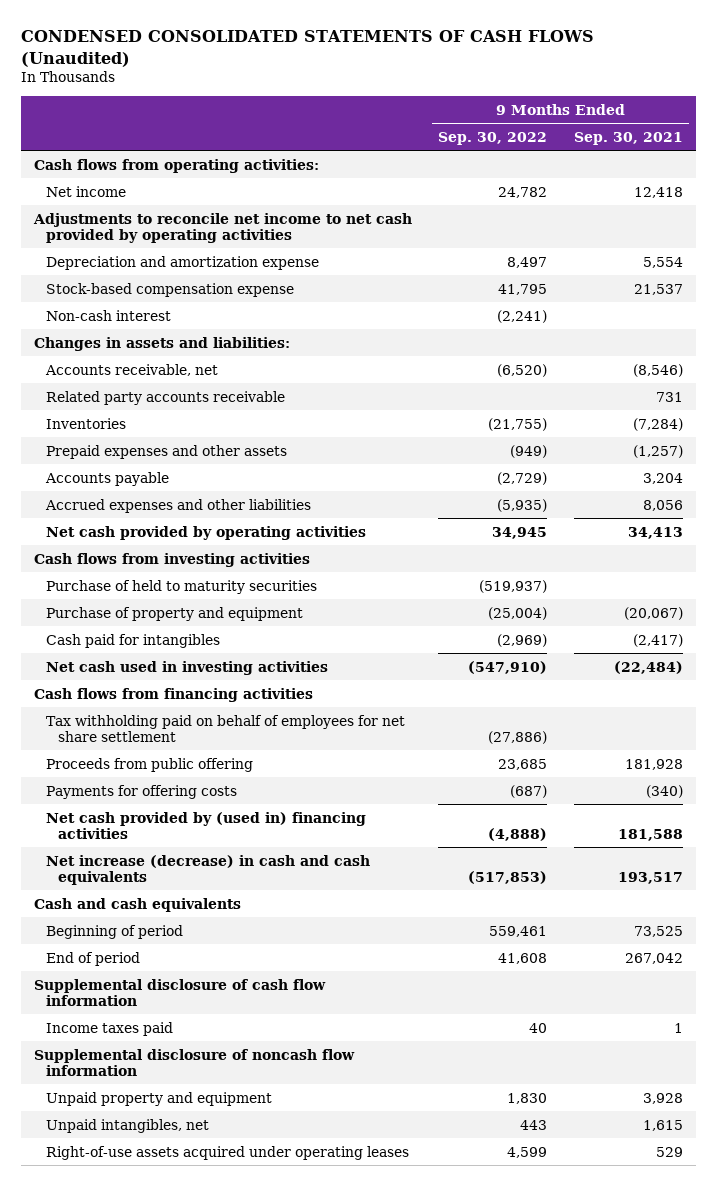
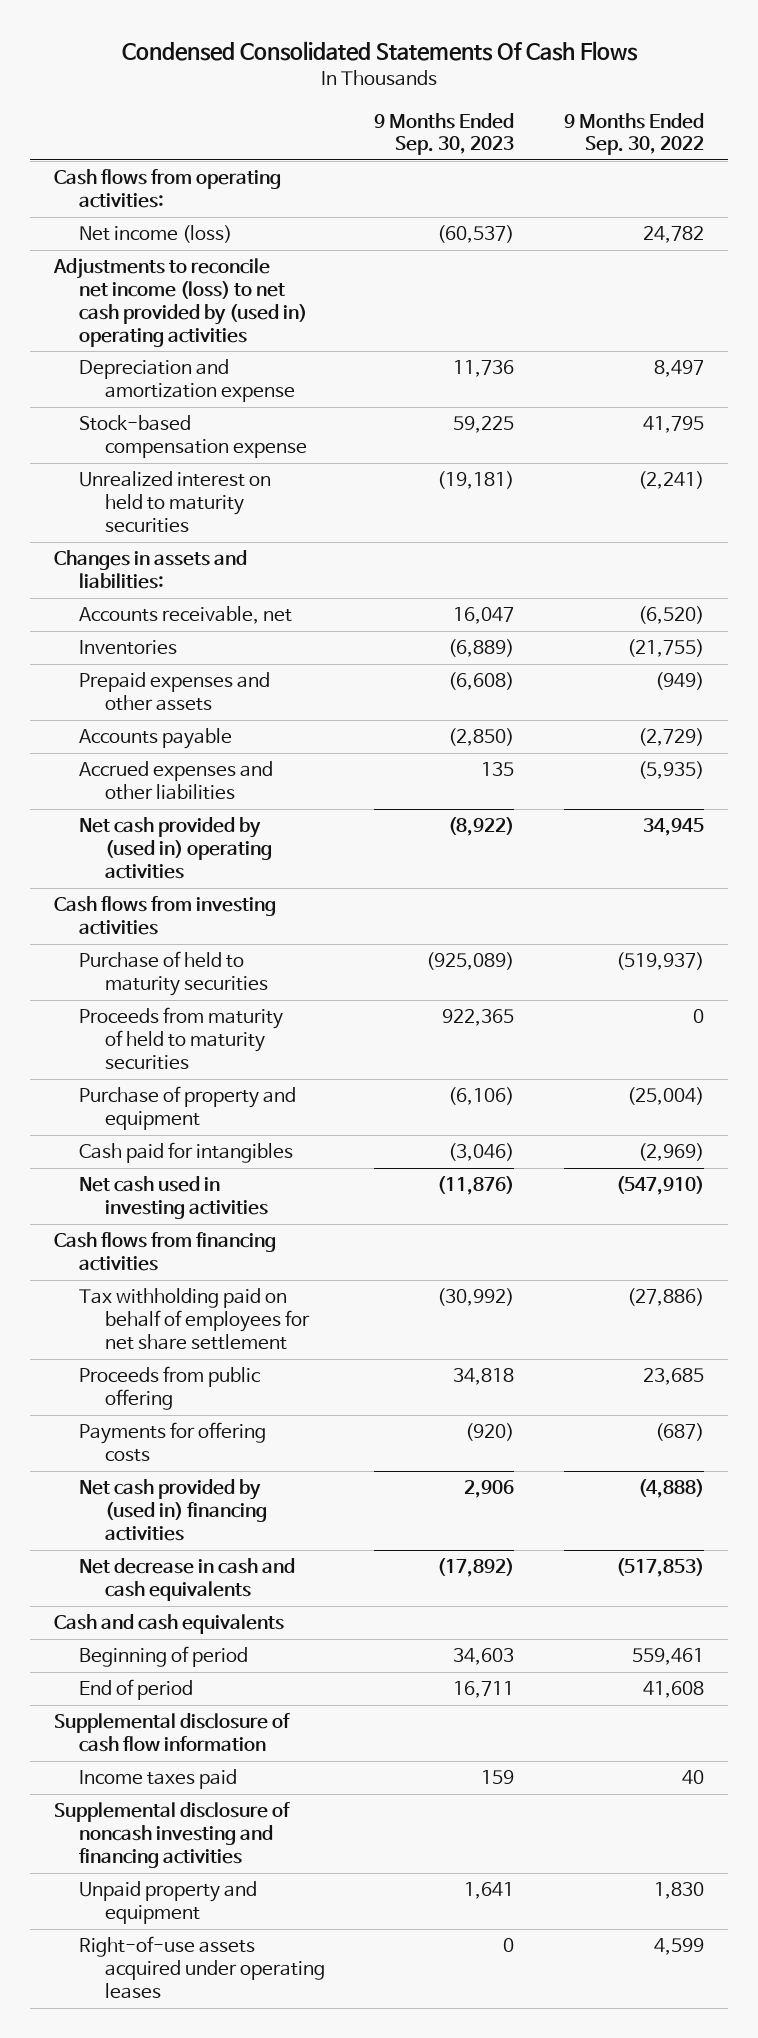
[20,30,594,67] CONDENSED CONSOLIDATED STATEMENTS OF CASH FLOWS (Unaudited) -> [122,41,639,62] Condensed Consolidated Statements Of Cash Flows
[573,131,683,145] Sep. 30, 2021 -> none
none -> [374,112,515,156] 9 Months Ended Sep. 30, 2023
[46,185,127,197] Net income -> [79,225,233,244] Net income (loss)
[32,212,412,243] Adjustments to reconcile net income to net cash provided by operating activities -> [53,258,308,347] Adjustments to reconcile net income (loss) to net cash provided by (used in) operating activities
[46,309,172,321] Non-cash interest -> [79,471,272,534] Unrealized interest on held to maturity securities
[46,390,286,405] Related party accounts receivable -> none
[46,525,367,540] Net cash provided by operating activities -> [79,817,272,880] Net cash provided by (used in) operating activities
none -> [79,1007,284,1071] Proceeds from maturity of held to maturity securities
[46,854,371,885] Net increase (decrease) in cash and cash equivalents -> [79,1558,296,1602] Net decrease in cash and cash equivalents
[33,1048,355,1076] Supplemental disclosure of noncash flow information -> [54,1802,291,1869] Supplemental disclosure of noncash investing and financing activities
[46,1118,210,1133] Unpaid intangibles, net -> none

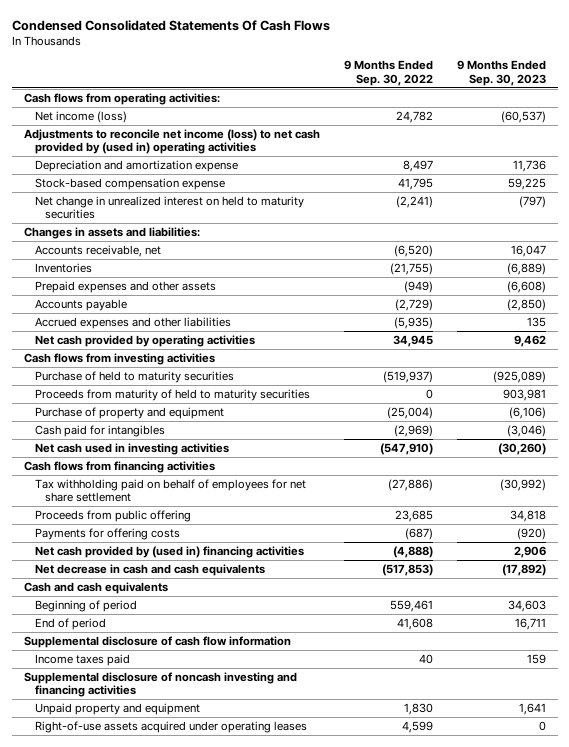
[79,471,272,534] Unrealized interest on held to maturity securities -> [34,196,304,220] Net change in unrealized interest on held to maturity securities
[437,471,515,490] (19,181) -> [518,196,546,209] (797)
[79,817,272,880] Net cash provided by (used in) operating activities -> [34,335,255,348] Net cash provided by operating activities
[448,817,515,837] (8,922) -> [513,335,546,348] 9,462
[442,1009,515,1027] 922,365 -> [502,389,546,402] 903,981
[437,1176,515,1196] (11,876) -> [497,443,546,456] (30,260)

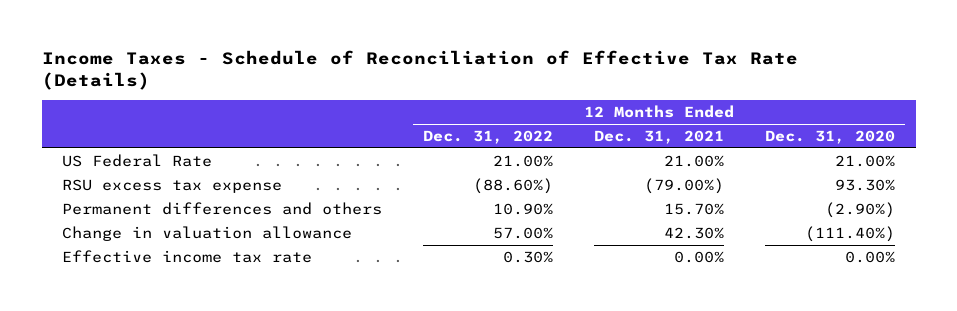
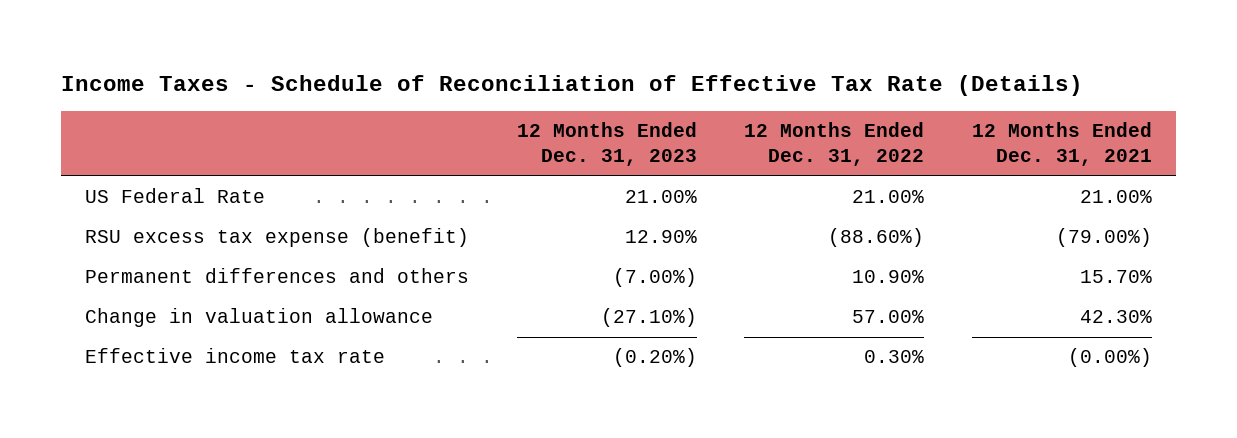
[765,130,896,145] Dec. 31, 2020 -> none
none -> [516,122,697,167] 12 Months Ended Dec. 31, 2023
[62,178,283,193] RSU excess tax expense -> [84,228,469,248] RSU excess tax expense (benefit)
[674,250,725,263] 0.00% -> [1068,348,1153,368] (0.00%)

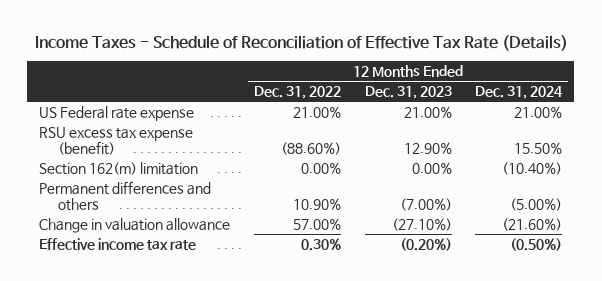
[972,122,1153,167] 12 Months Ended Dec. 31, 2021 -> none
none -> [475,86,564,100] Dec. 31, 2024
[84,188,265,204] US Federal Rate -> [39,105,195,121] US Federal rate expense
none -> [39,161,199,175] Section 162(m) limitation

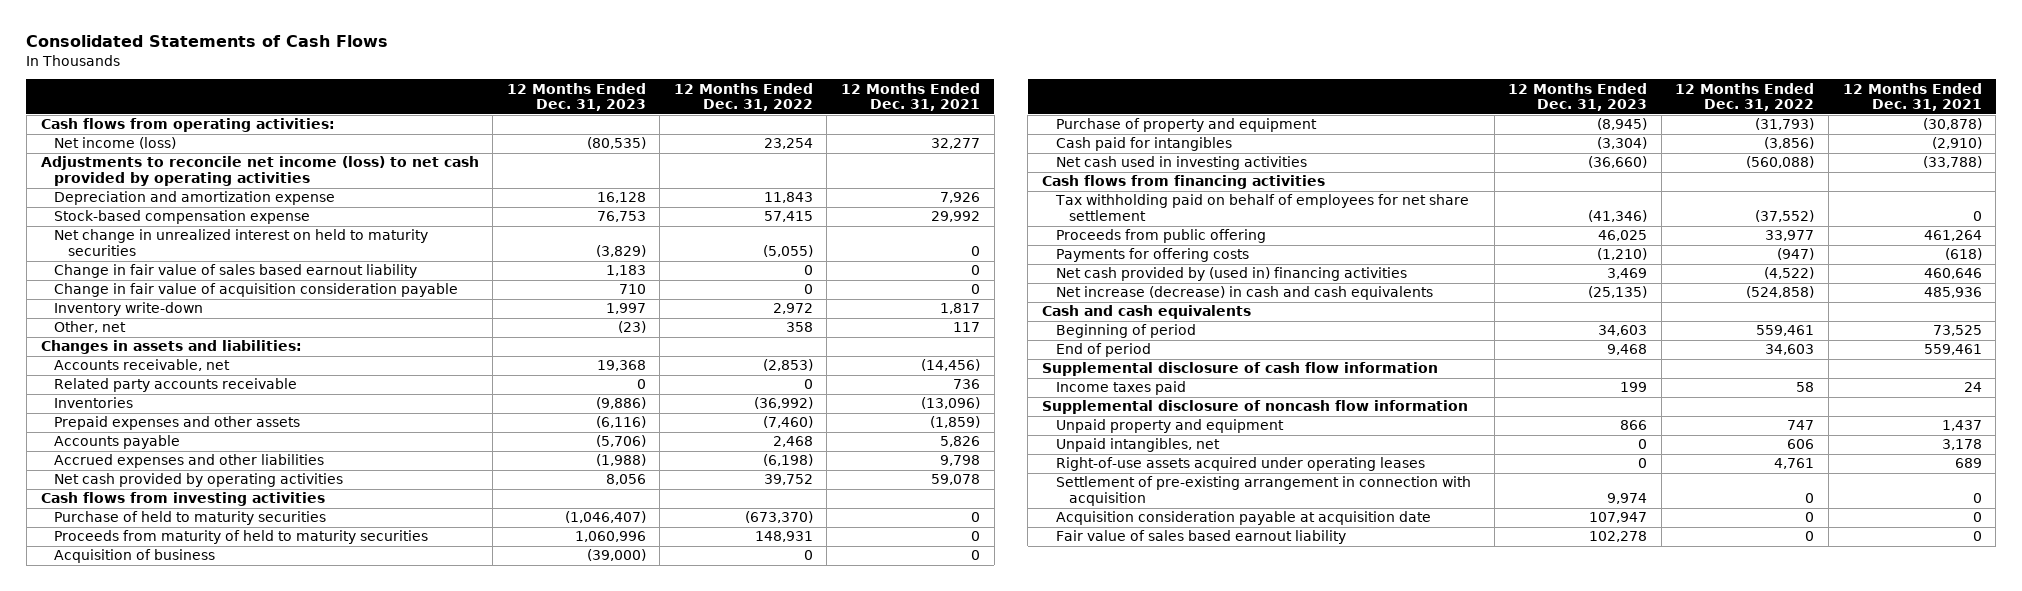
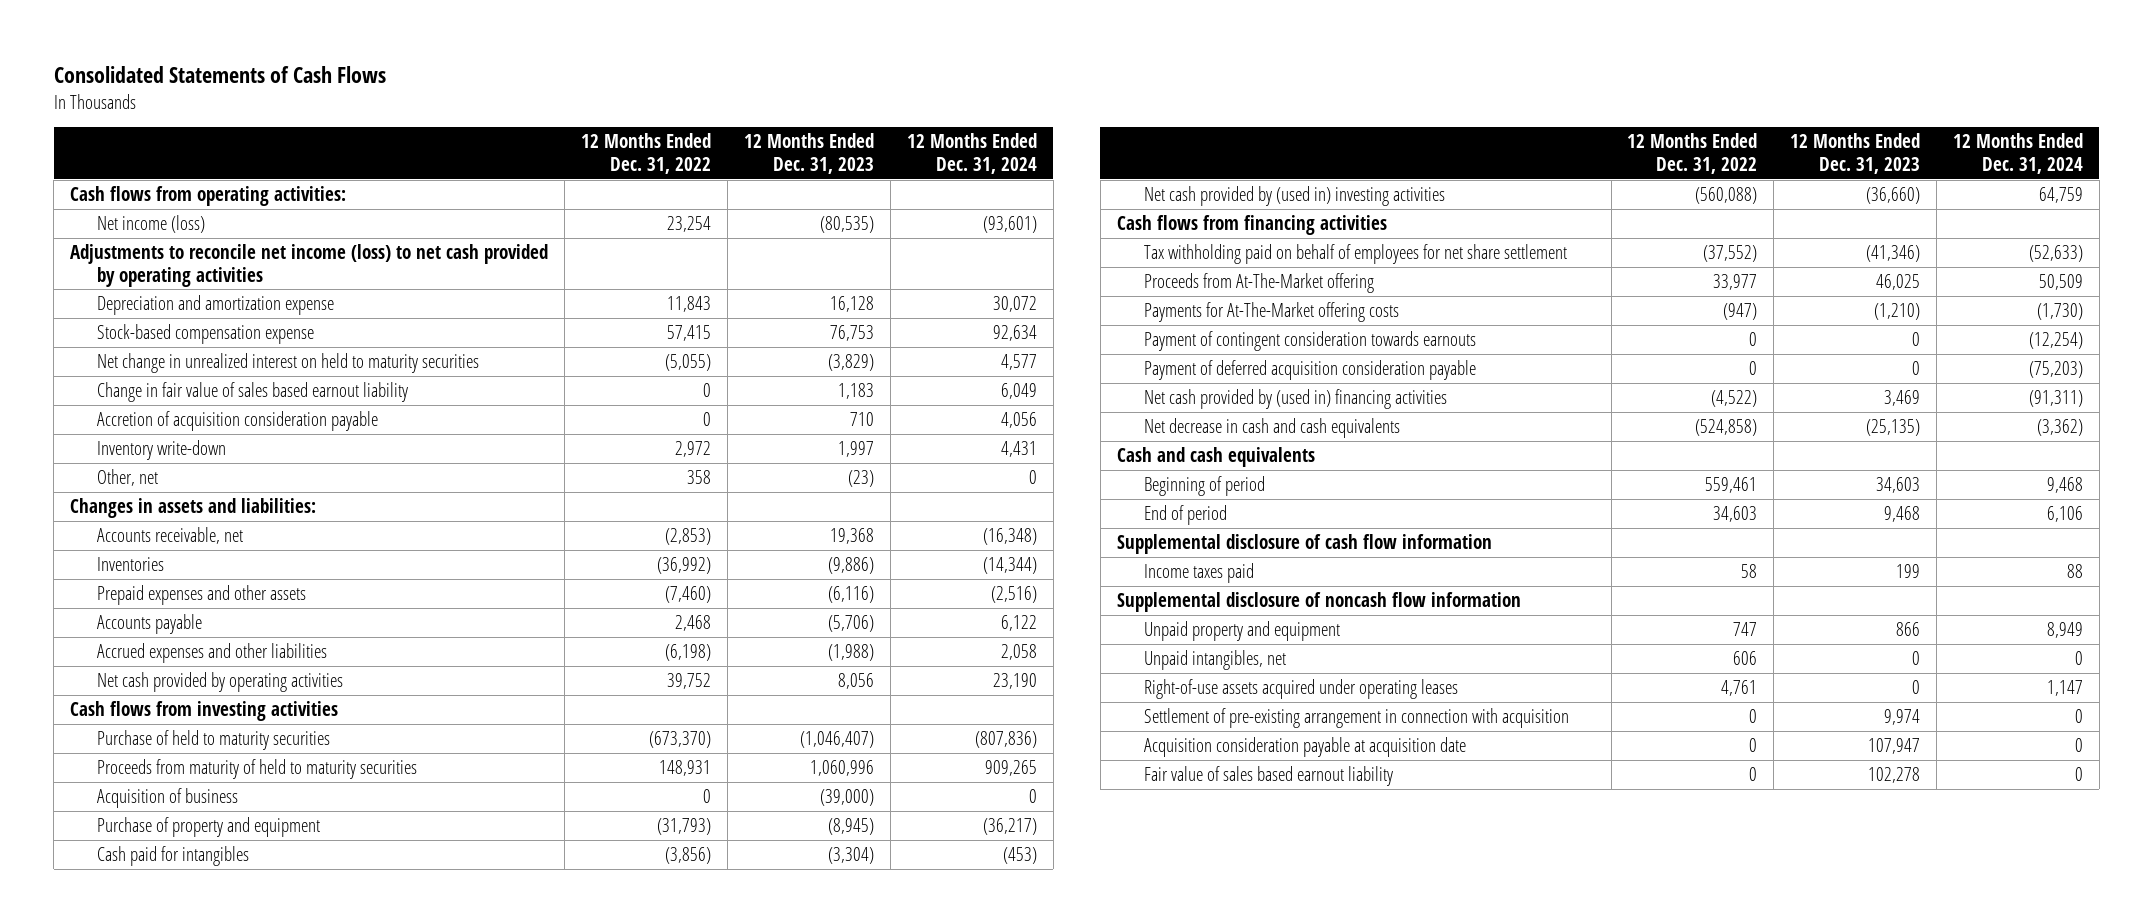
[841,82,981,112] 12 Months Ended Dec. 31, 2021 -> none
none -> [906,133,1037,175] 12 Months Ended Dec. 31, 2024
[54,283,459,298] Change in fair value of acquisition consideration payable -> [97,410,379,431] Accretion of acquisition consideration payable
[54,378,298,393] Related party accounts receivable -> none
[1055,156,1307,171] Net cash used in investing activities -> [1143,185,1445,206] Net cash provided by (used in) investing activities
[1055,229,1266,244] Proceeds from public offering -> [1143,272,1374,293] Proceeds from At-The-Market offering
[1055,248,1249,263] Payments for offering costs -> [1143,301,1399,322] Payments for At-The-Market offering costs
none -> [1143,330,1476,351] Payment of contingent consideration towards earnouts
none -> [1143,359,1476,380] Payment of deferred acquisition consideration payable
[1055,286,1433,301] Net increase (decrease) in cash and cash equivalents -> [1143,417,1400,438] Net decrease in cash and cash equivalents

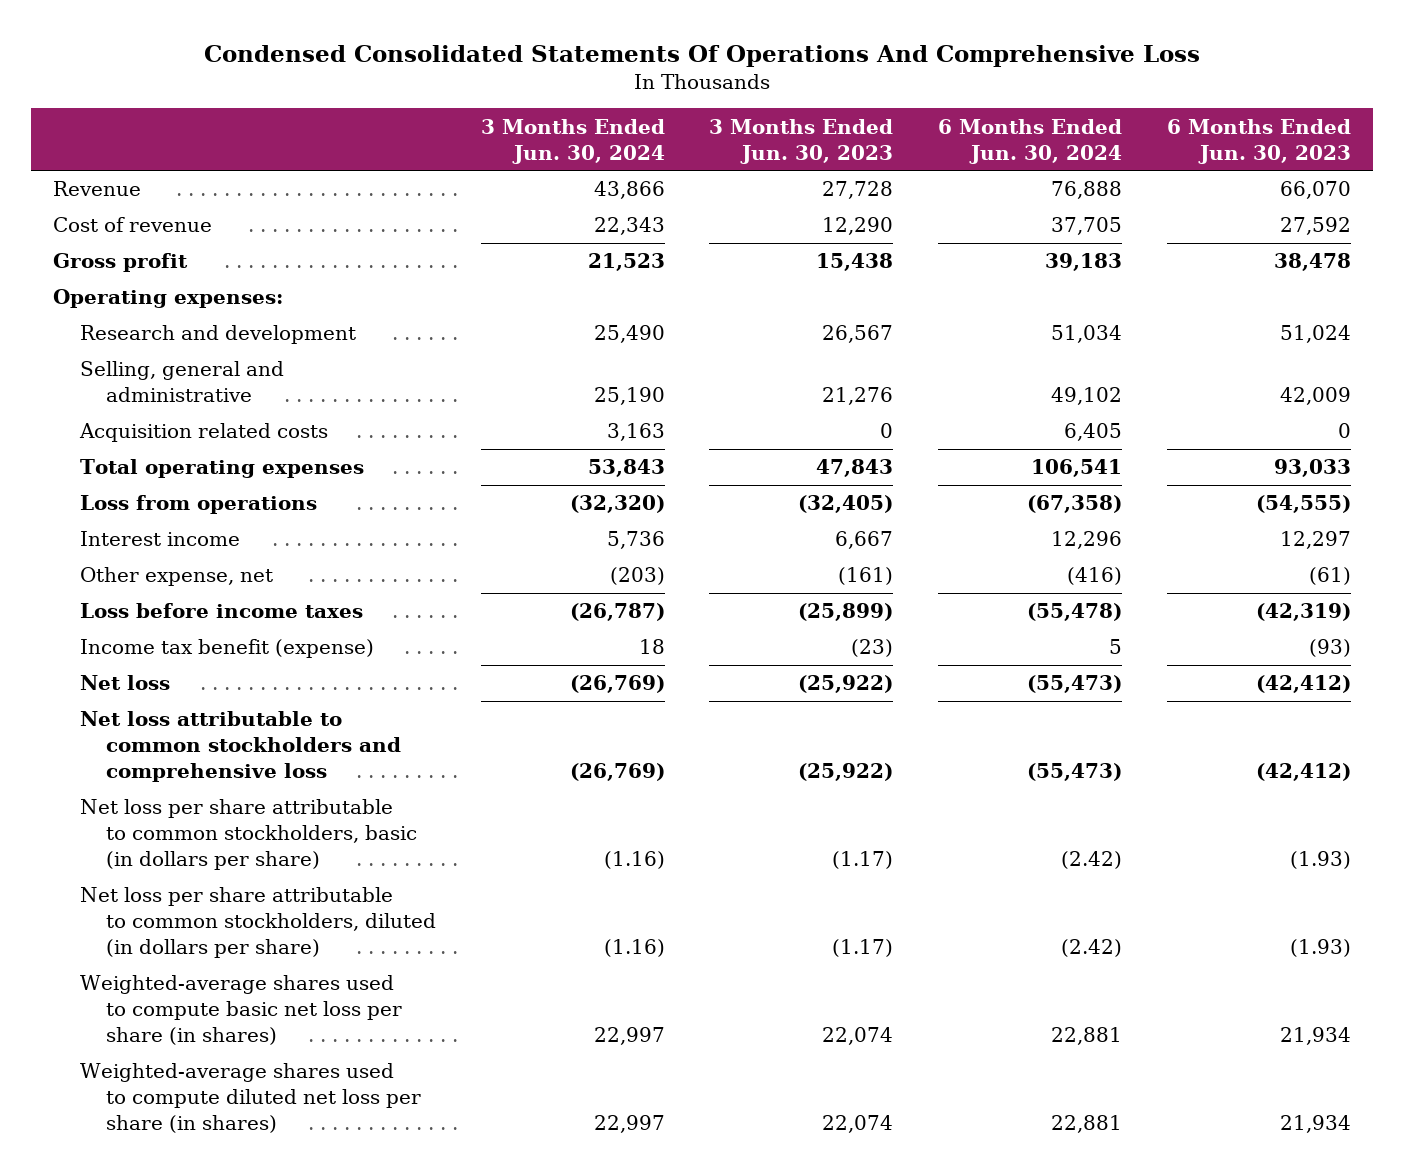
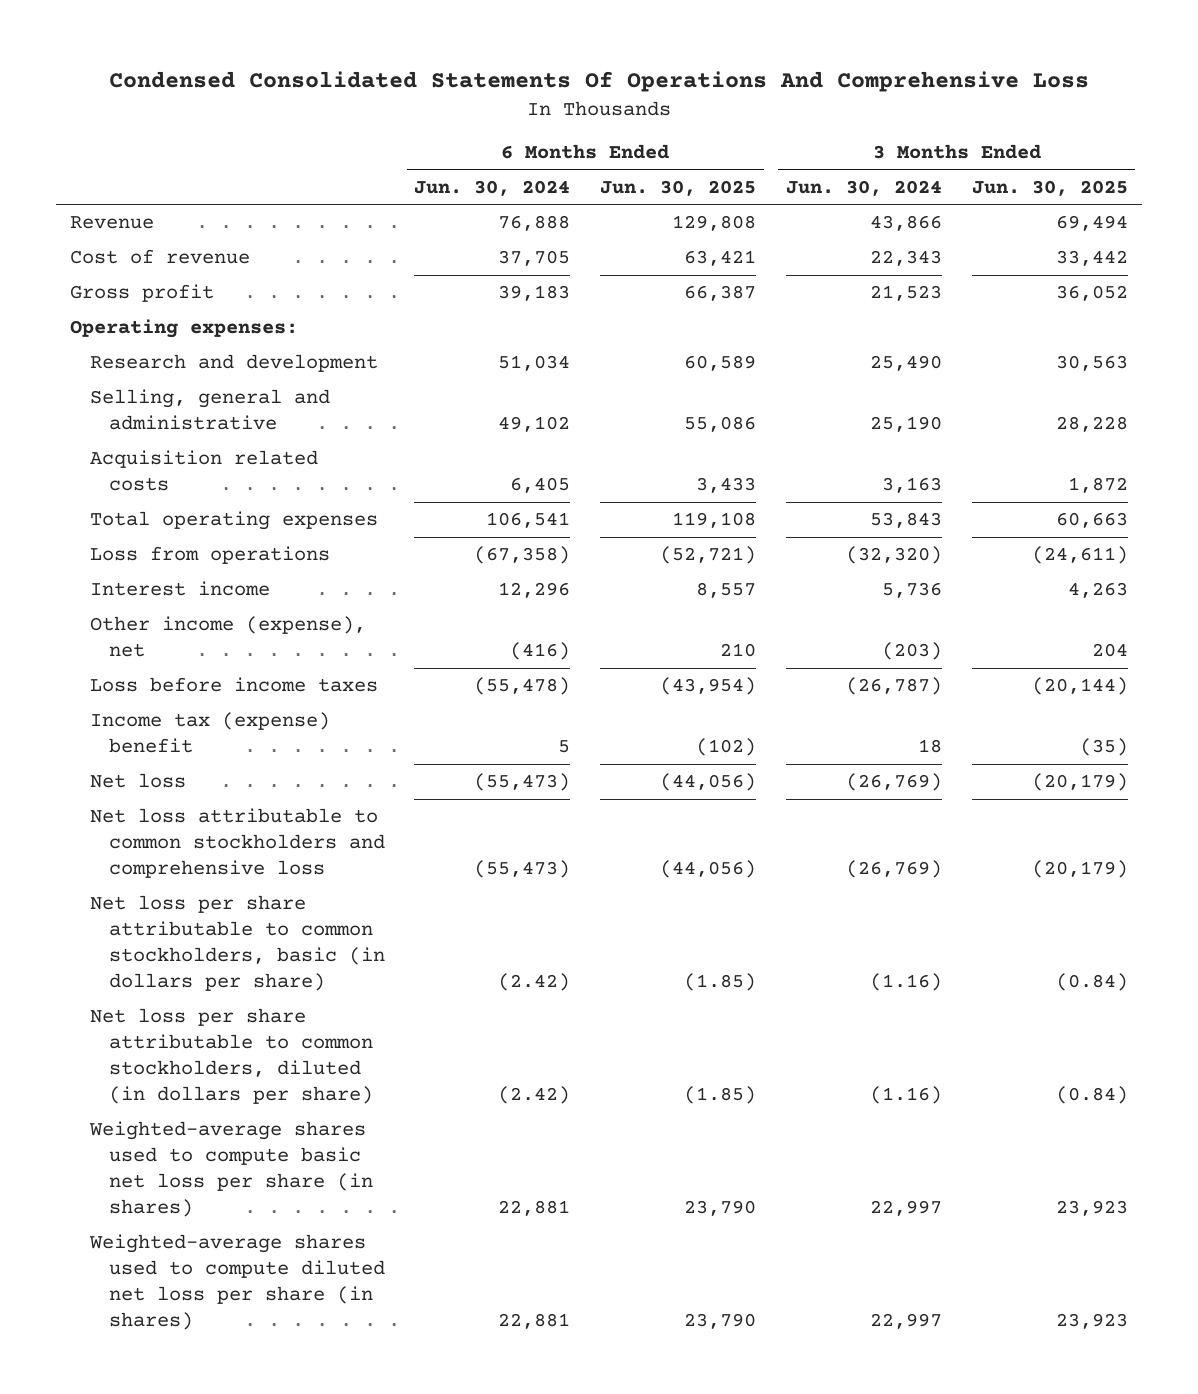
[709,118,894,164] 3 Months Ended Jun. 30, 2023 -> none
[1166,118,1351,164] 6 Months Ended Jun. 30, 2023 -> none
none -> [600,179,757,196] Jun. 30, 2025
none -> [971,179,1128,196] Jun. 30, 2025
[79,567,273,587] Other expense, net -> [89,616,366,658] Other income (expense), net
[79,639,374,659] Income tax benefit (expense) -> [89,712,330,754] Income tax (expense) benefit

